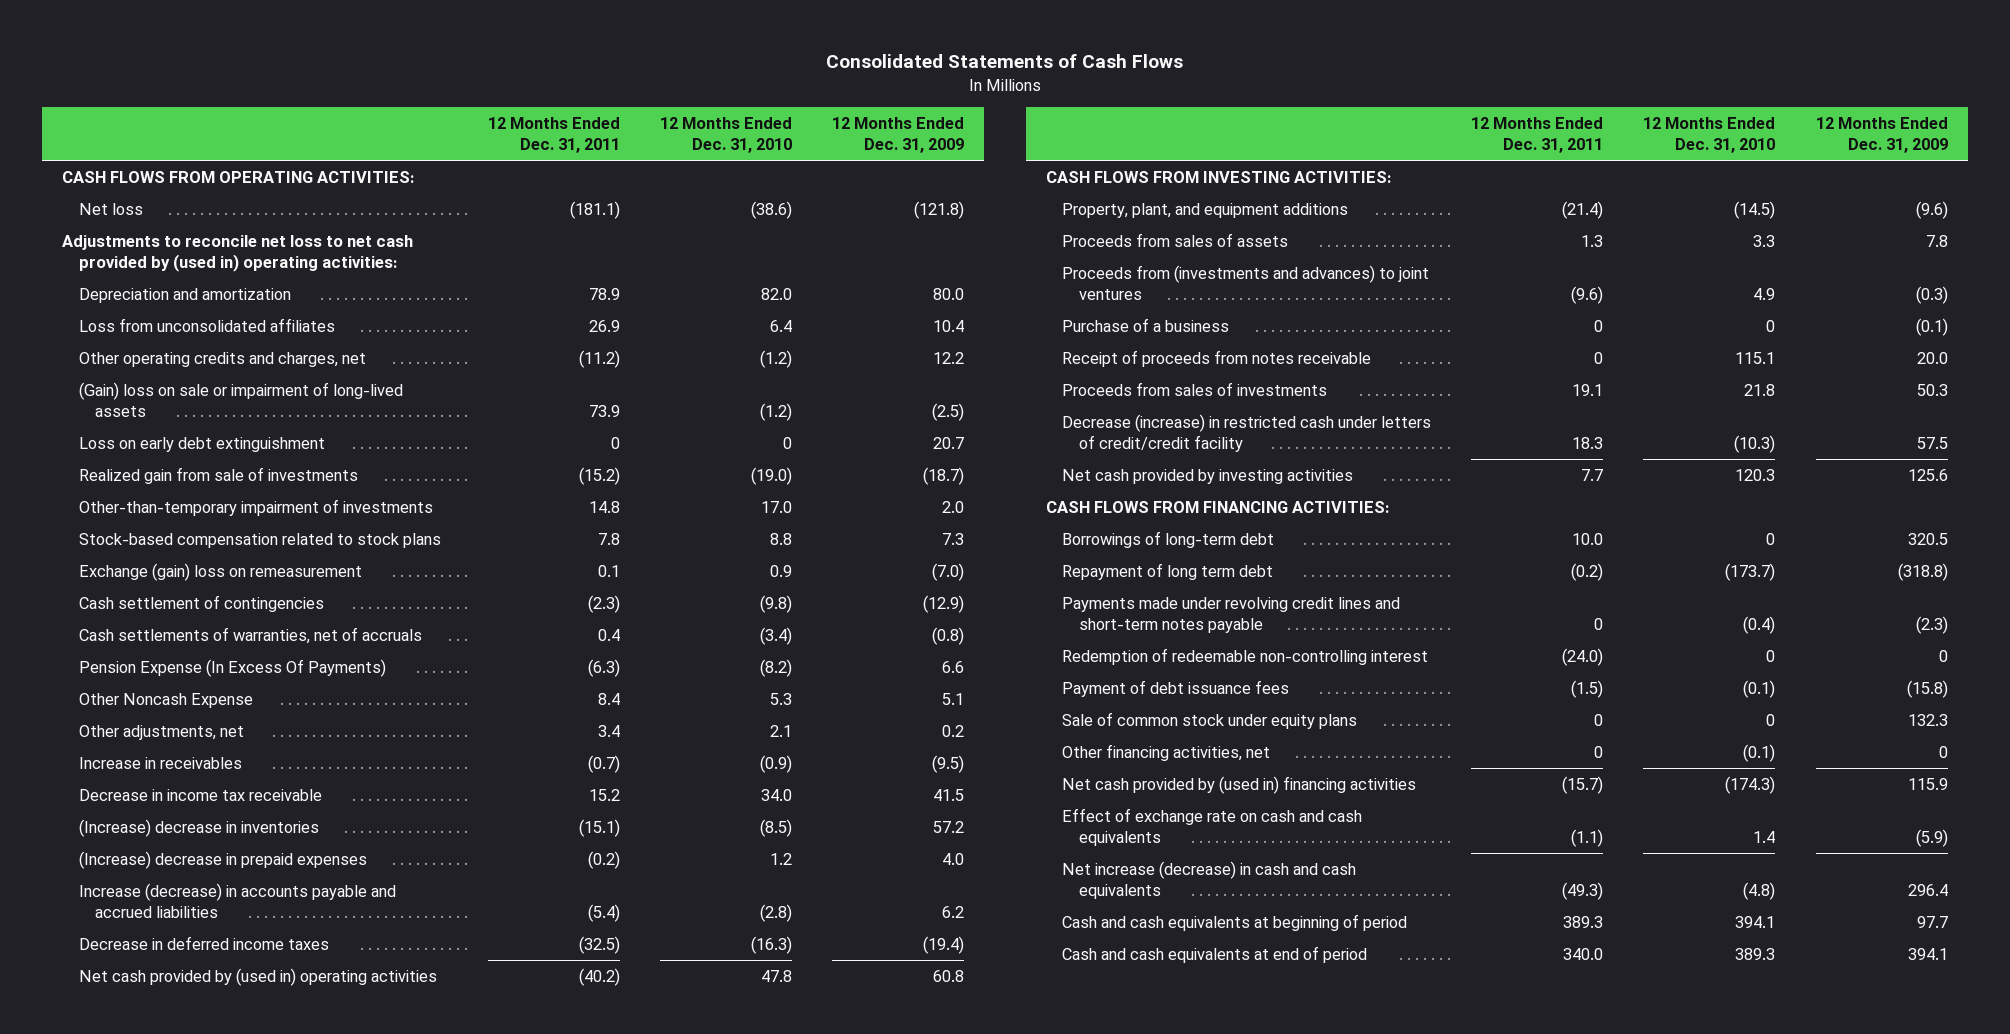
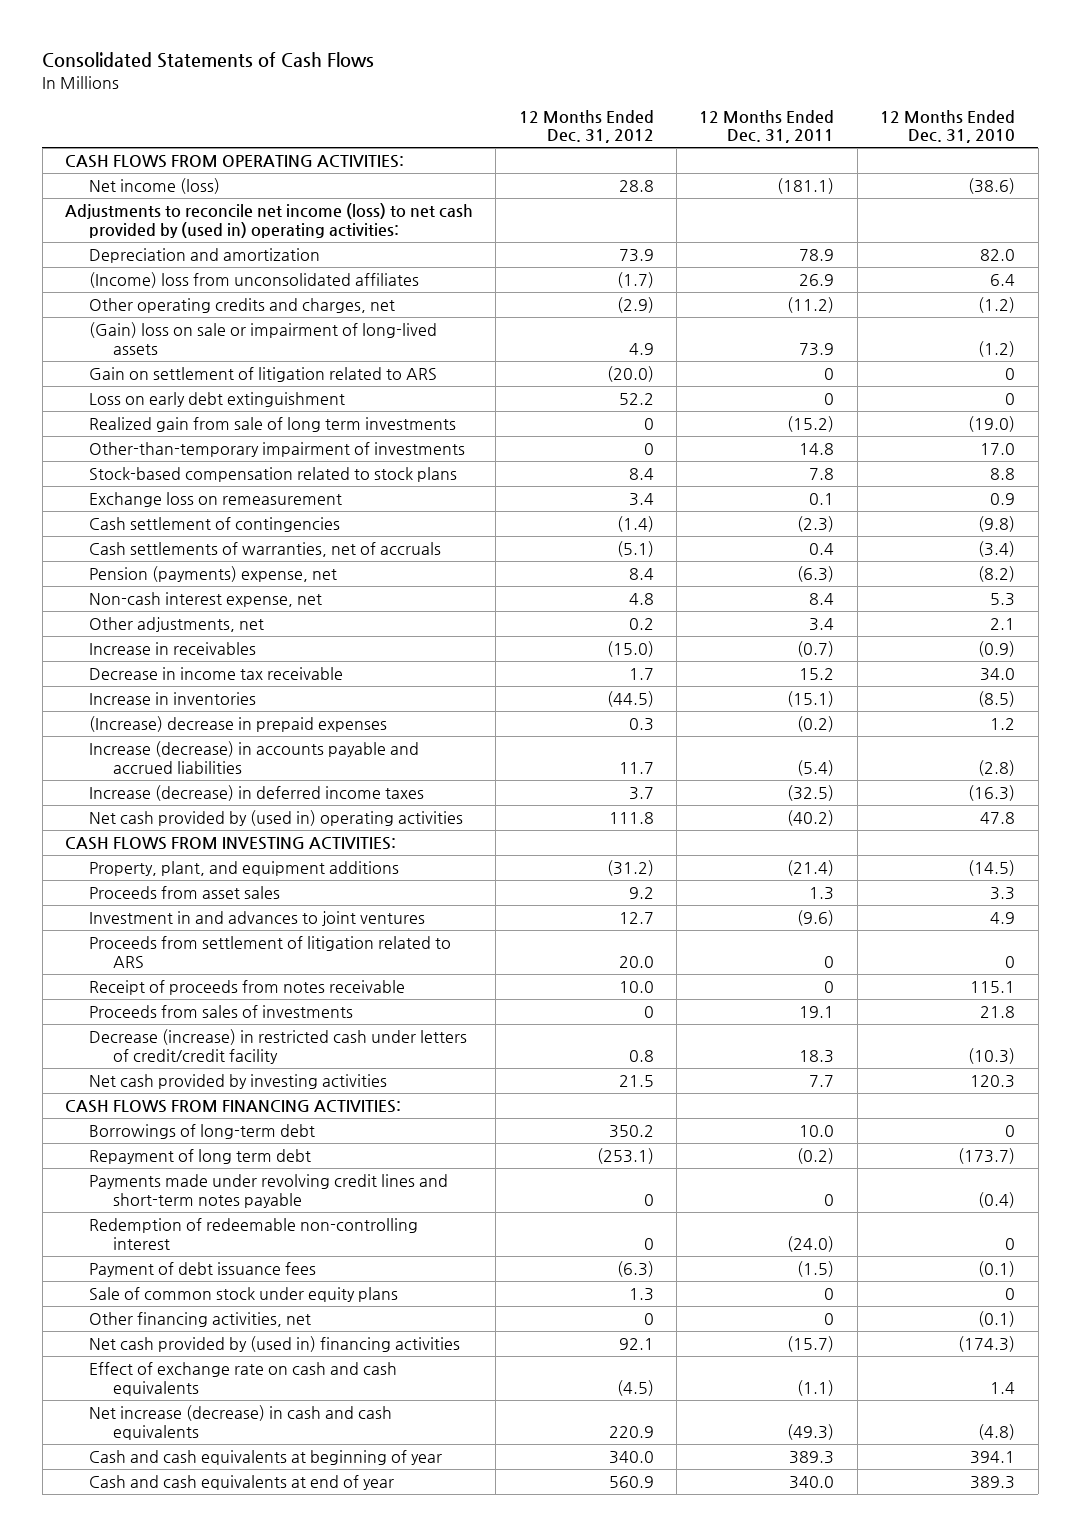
[832,117,965,153] 12 Months Ended Dec. 31, 2009 -> none
none -> [518,109,654,144] 12 Months Ended Dec. 31, 2012
[78,203,143,216] Net loss -> [88,178,220,195] Net income (loss)
[62,235,414,272] Adjustments to reconcile net loss to net cash provided by (used in) operating activities: -> [64,203,473,238] Adjustments to reconcile net income (loss) to net cash provided by (used in) operating activities:
[78,318,335,333] Loss from unconsolidated affiliates -> [88,272,419,289] (Income) loss from unconsolidated affiliates
none -> [88,367,437,383] Gain on settlement of litigation related to ARS
[78,467,358,485] Realized gain from sale of investments -> [88,417,456,433] Realized gain from sale of long term investments
[78,563,362,582] Exchange (gain) loss on remeasurement -> [88,492,342,508] Exchange loss on remeasurement
[78,659,386,678] Pension Expense (In Excess Of Payments) -> [88,566,337,583] Pension (payments) expense, net
[78,693,253,709] Other Noncash Expense -> [88,592,322,608] Non-cash interest expense, net
[78,819,319,838] (Increase) decrease in inventories -> [88,692,256,706] Increase in inventories
[78,936,329,951] Decrease in deferred income taxes -> [88,785,424,802] Increase (decrease) in deferred income taxes
[1062,318,1230,333] Purchase of a business -> none
[1062,233,1289,248] Proceeds from sales of assets -> [88,886,280,900] Proceeds from asset sales
[1062,265,1430,300] Proceeds from (investments and advances) to joint ventures -> [88,911,425,927] Investment in and advances to joint ventures
none -> [88,936,451,968] Proceeds from settlement of litigation related to ARS
[1062,914,1408,932] Cash and cash equivalents at beginning of period -> [88,1450,442,1466] Cash and cash equivalents at beginning of year
[1062,946,1368,964] Cash and cash equivalents at end of period -> [88,1475,394,1491] Cash and cash equivalents at end of year

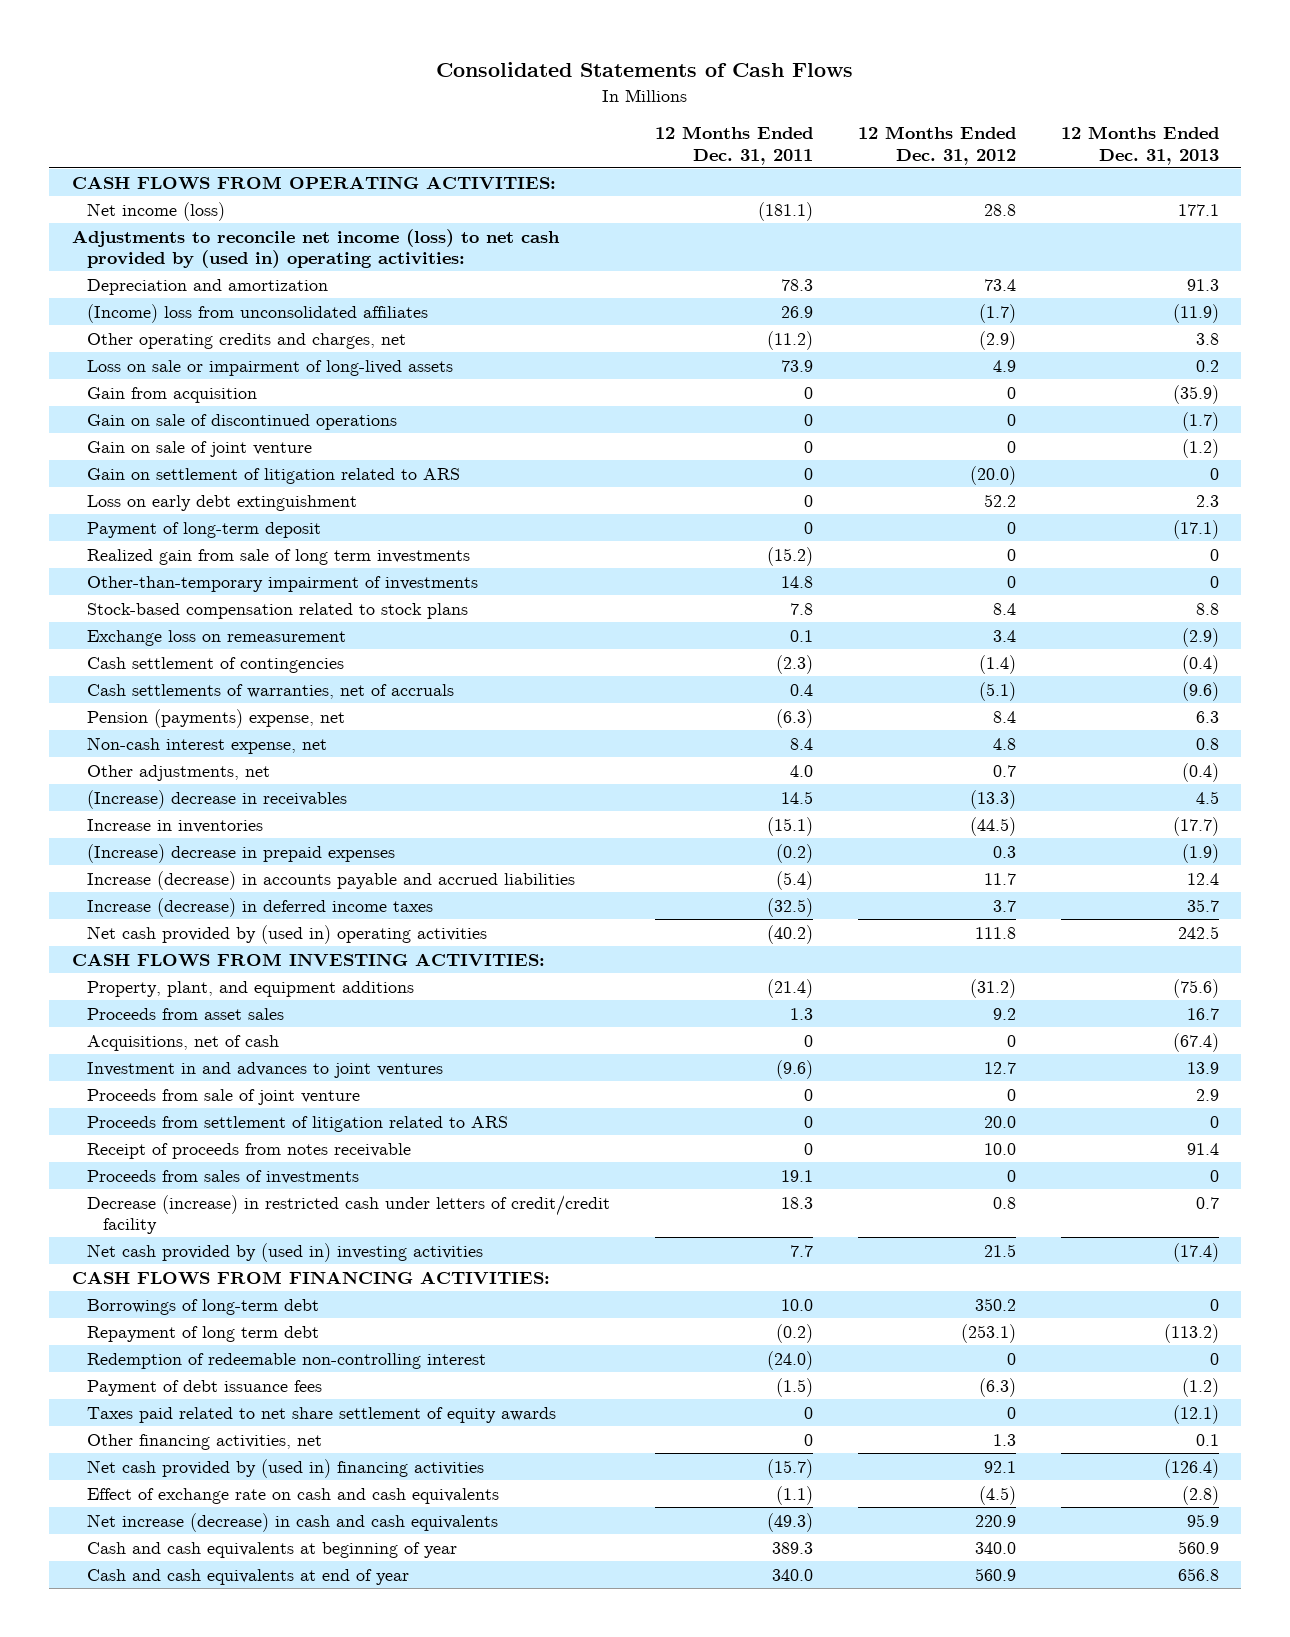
[880,109,1016,144] 12 Months Ended Dec. 31, 2010 -> none
none -> [1060,126,1219,165] 12 Months Ended Dec. 31, 2013
[618,249,654,263] 73.9 -> [983,278,1016,291] 73.4
[799,249,835,262] 78.9 -> [781,278,814,291] 78.3
[88,322,437,355] (Gain) loss on sale or impairment of long-lived assets -> [87,359,454,376] Loss on sale or impairment of long-lived assets
none -> [87,386,258,403] Gain from acquisition
none -> [87,413,398,430] Gain on sale of discontinued operations
none -> [87,440,313,457] Gain on sale of joint venture
none -> [87,521,322,538] Payment of long-term deposit
[88,667,343,681] Decrease in income tax receivable -> none
[628,618,654,631] 0.2 -> [992,764,1016,777] 0.7
[809,618,835,632] 3.4 -> [790,764,814,777] 4.0
[88,642,256,656] Increase in receivables -> [87,789,348,809] (Increase) decrease in receivables
[606,641,654,658] (15.0) -> [969,789,1016,809] (13.3)
[797,641,835,658] (0.7) -> [781,790,814,804] 14.5
none -> [87,1034,280,1051] Acquisitions, net of cash
none -> [87,1088,361,1105] Proceeds from sale of joint venture
[88,1074,387,1090] Net cash provided by investing activities -> [87,1242,484,1262] Net cash provided by (used in) investing activities
[88,1174,448,1208] Payments made under revolving credit lines and short-term notes payable -> none
[88,1312,311,1328] Other financing activities, net -> none
none -> [87,1406,557,1423] Taxes paid related to net share settlement of equity awards
[88,1287,398,1303] Sale of common stock under equity plans -> [87,1433,323,1450] Other financing activities, net

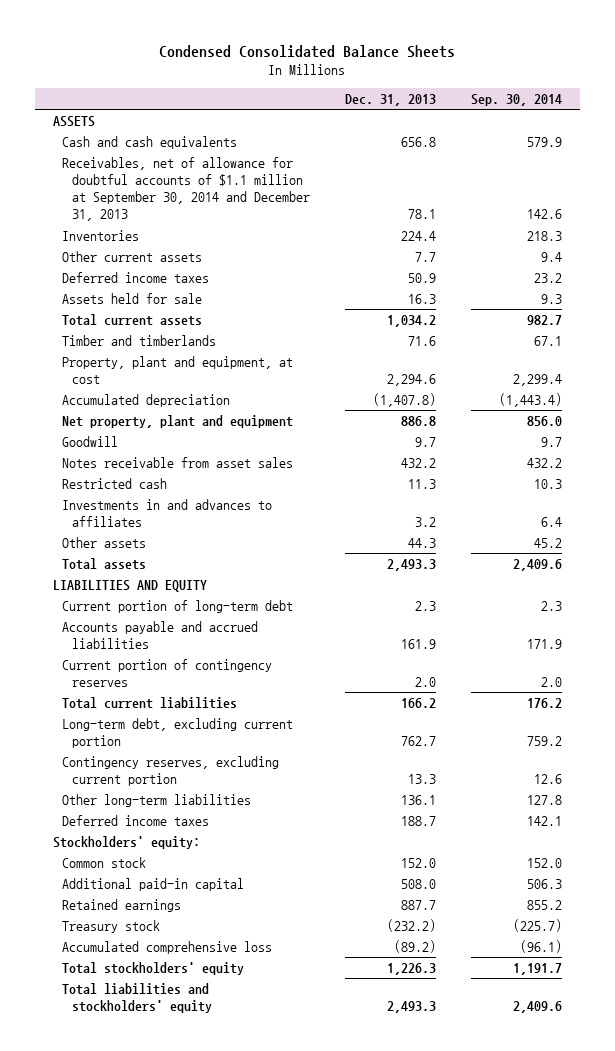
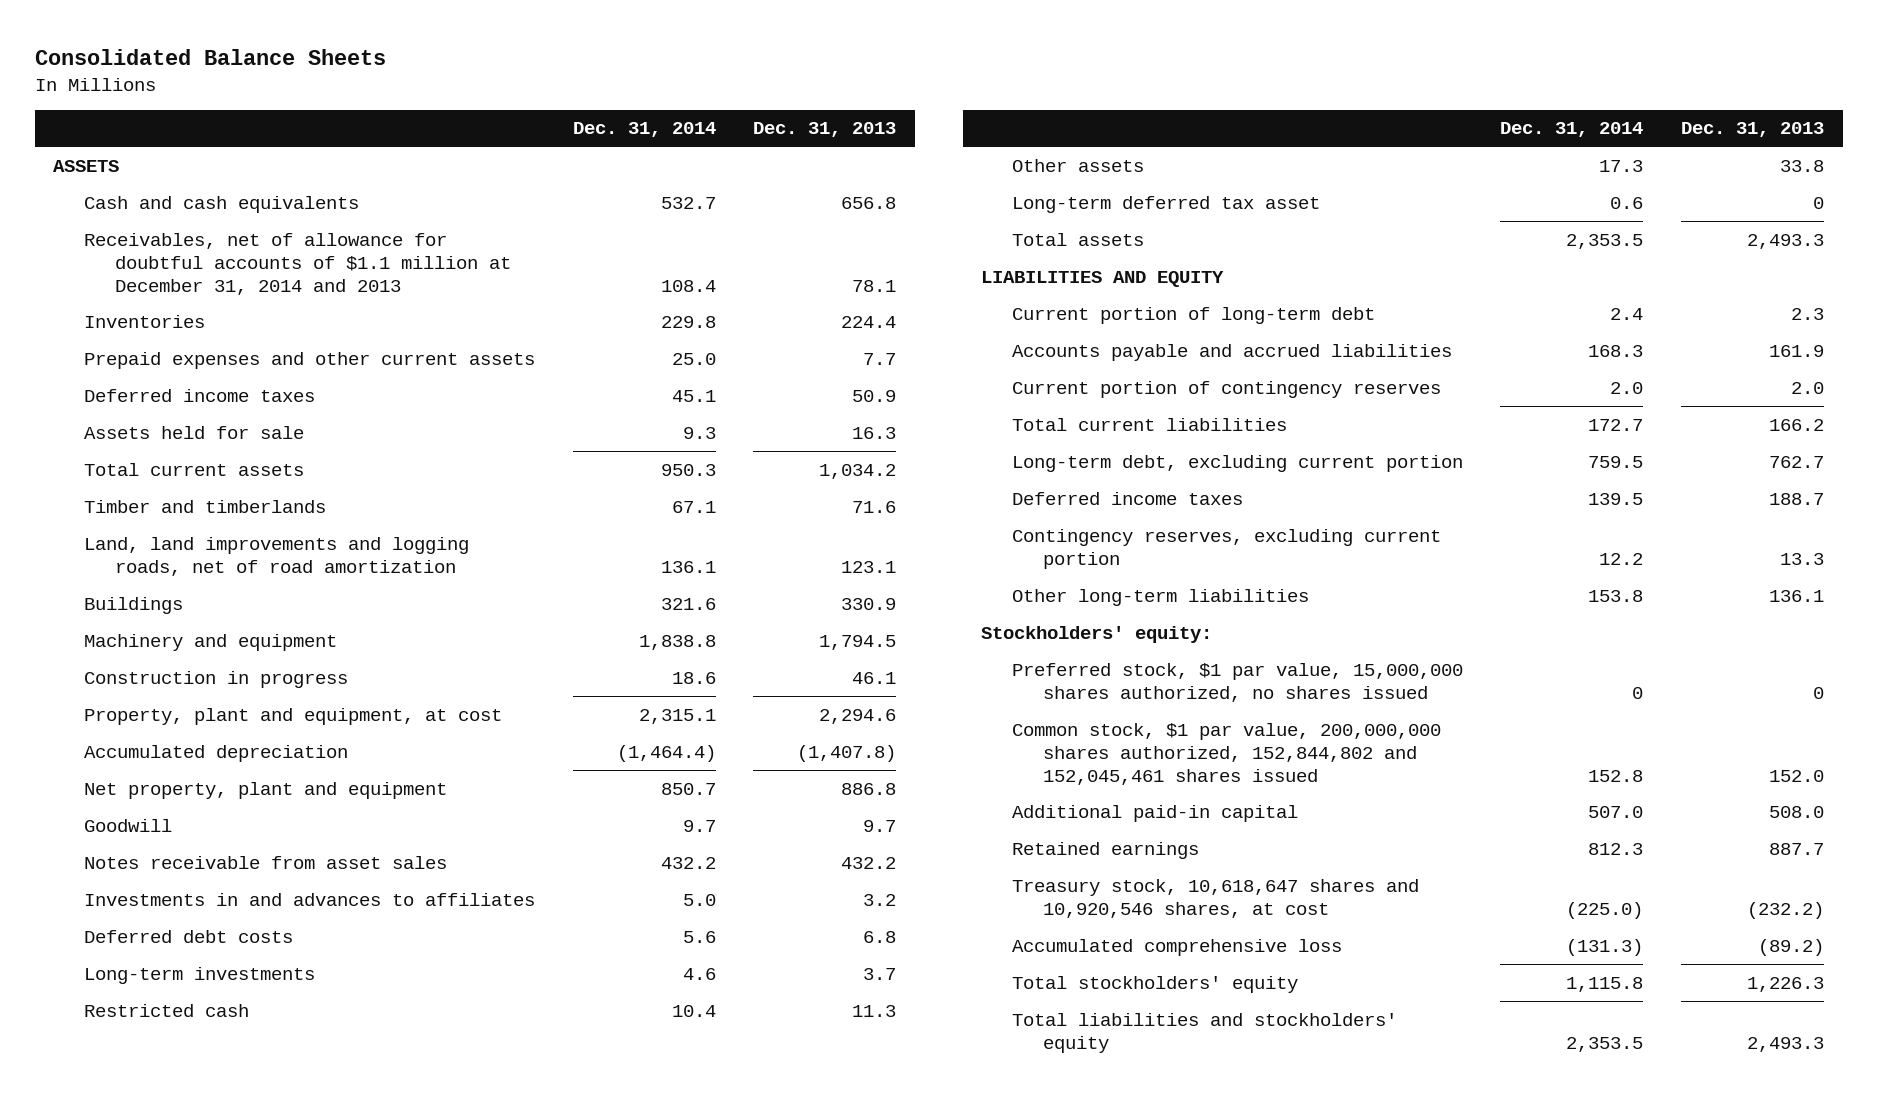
[159,45,456,59] Condensed Consolidated Balance Sheets -> [34,48,386,65] Consolidated Balance Sheets
[471,93,563,106] Sep. 30, 2014 -> none
none -> [572,122,716,138] Dec. 31, 2014
[62,157,311,222] Receivables, net of allowance for doubtful accounts of $1.1 million at September 30, 2014 and December 31, 2013 -> [84,232,511,295] Receivables, net of allowance for doubtful accounts of $1.1 million at December 31, 2014 and 2013
[62,251,203,263] Other current assets -> [84,351,536,369] Prepaid expenses and other current assets
none -> [84,536,470,576] Land, land improvements and logging roads, net of road amortization
none -> [84,596,184,614] Buildings
none -> [84,633,338,651] Machinery and equipment
none -> [84,670,349,688] Construction in progress
none -> [84,929,294,943] Deferred debt costs
none -> [84,966,316,984] Long-term investments
[62,478,168,490] Restricted cash -> [84,1003,250,1017] Restricted cash
[408,538,437,549] 44.3 -> [1779,159,1824,172] 33.8
none -> [1012,195,1321,213] Long-term deferred tax asset
[62,815,210,827] Deferred income taxes -> [1012,491,1244,505] Deferred income taxes
none -> [1012,662,1464,702] Preferred stock, $1 par value, 15,000,000 shares authorized, no shares issued
[62,857,147,869] Common stock -> [1012,722,1442,785] Common stock, $1 par value, 200,000,000 shares authorized, 152,844,802 and 152,045,461 shares issued
[62,920,161,934] Treasury stock -> [1012,878,1420,918] Treasury stock, 10,618,647 shares and 10,920,546 shares, at cost

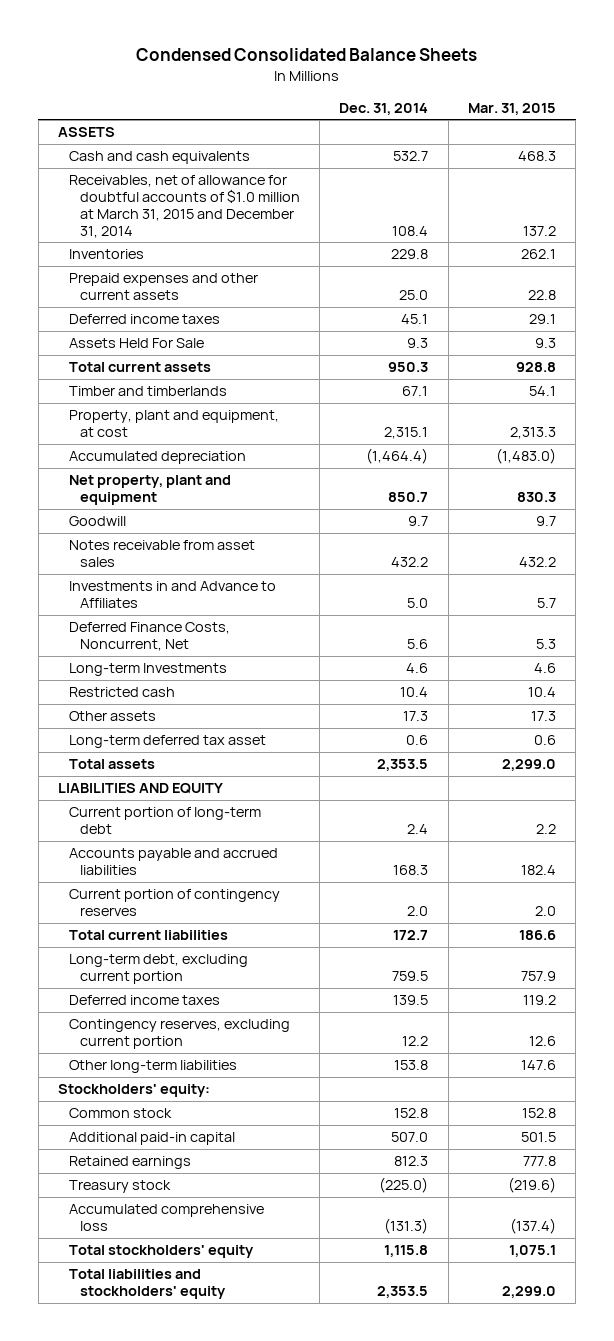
[34,48,386,65] Consolidated Balance Sheets -> [136,48,478,62] Condensed Consolidated Balance Sheets
[752,122,896,138] Dec. 31, 2013 -> none
none -> [468,102,557,115] Mar. 31, 2015
[84,232,511,295] Receivables, net of allowance for doubtful accounts of $1.1 million at December 31, 2014 and 2013 -> [68,175,300,238] Receivables, net of allowance for doubtful accounts of $1.0 million at March 31, 2015 and December 31, 2014
[84,425,305,439] Assets held for sale -> [68,338,204,349] Assets Held For Sale
[84,536,470,576] Land, land improvements and logging roads, net of road amortization -> none
[84,596,184,614] Buildings -> none
[84,633,338,651] Machinery and equipment -> none
[84,670,349,688] Construction in progress -> none
[84,892,536,906] Investments in and advances to affiliates -> [68,581,276,609] Investments in and Advance to Affiliates
[84,929,294,943] Deferred debt costs -> [68,622,230,652] Deferred Finance Costs, Noncurrent, Net
[84,966,316,984] Long-term investments -> [68,663,227,677] Long-term Investments
[1012,662,1464,702] Preferred stock, $1 par value, 15,000,000 shares authorized, no shares issued -> none
[1012,722,1442,785] Common stock, $1 par value, 200,000,000 shares authorized, 152,844,802 and 152,045,461 shares issued -> [68,1108,172,1119] Common stock
[1012,878,1420,918] Treasury stock, 10,618,647 shares and 10,920,546 shares, at cost -> [68,1180,171,1194] Treasury stock

